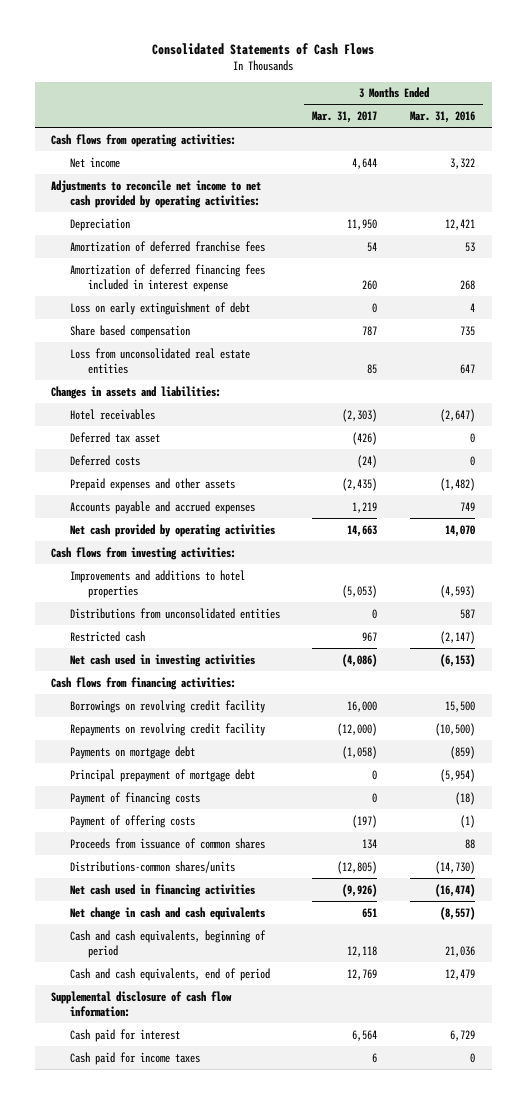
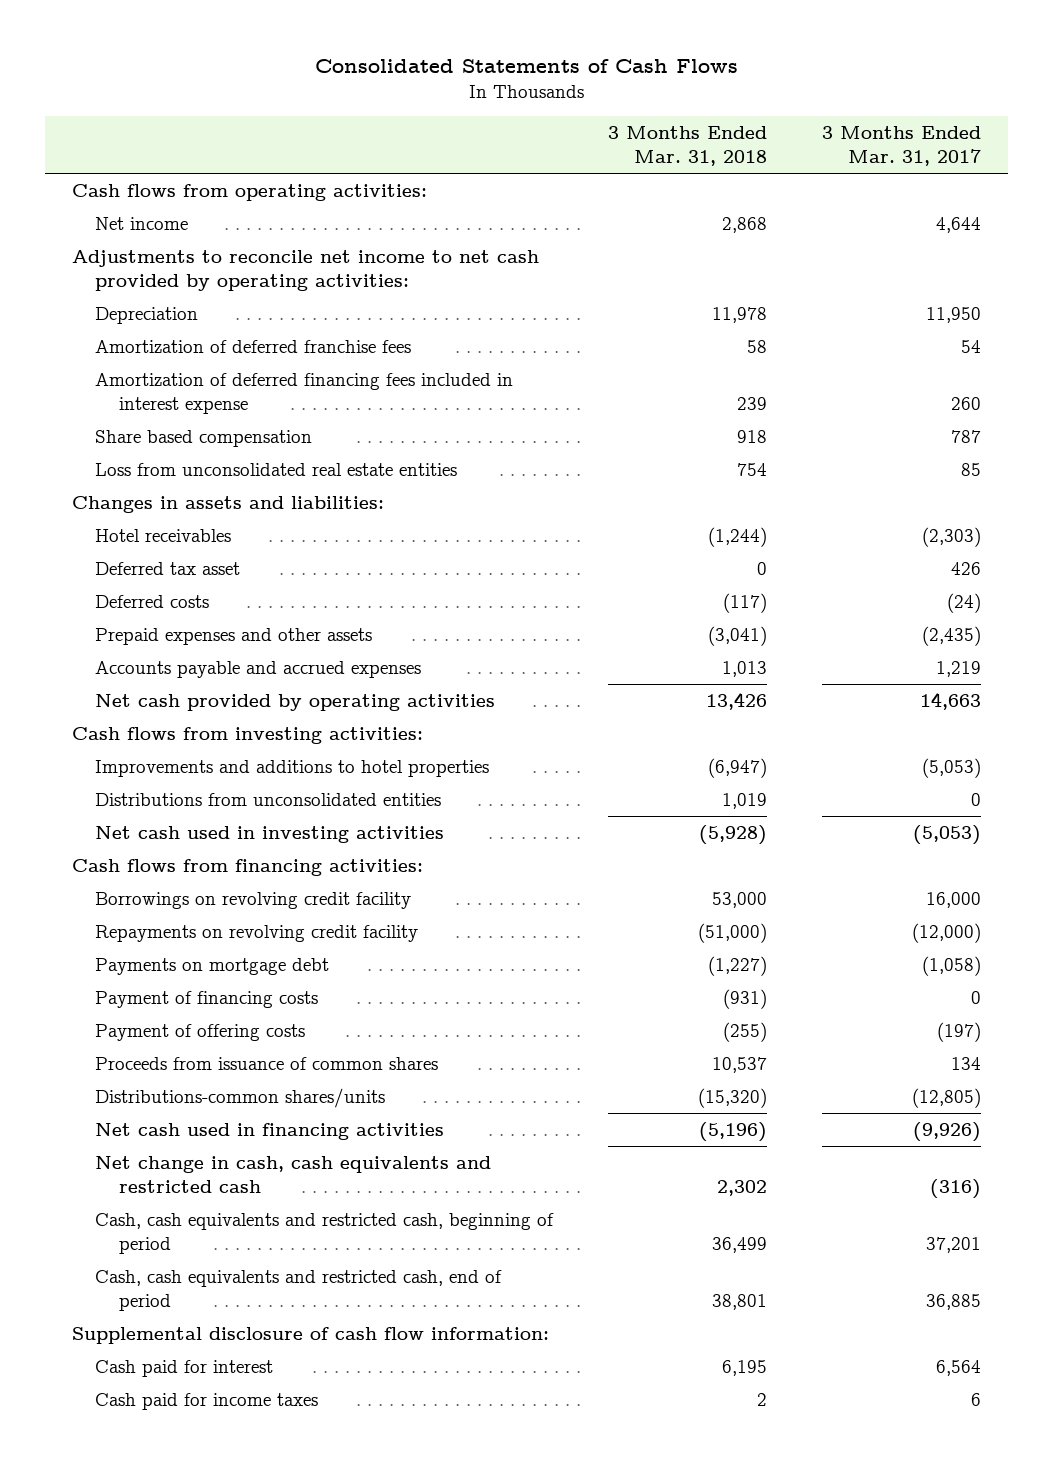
[410,111,476,124] Mar. 31, 2016 -> none
none -> [608,126,768,166] 3 Months Ended Mar. 31, 2018
[69,301,250,315] Loss on early extinguishment of debt -> none
[352,431,378,445] (426) -> [951,562,982,576] 426
[69,630,145,642] Restricted cash -> none
[342,653,378,667] (4,086) -> [913,825,982,846] (5,053)
[69,768,255,782] Principal prepayment of mortgage debt -> none
[69,906,265,920] Net change in cash and cash equivalents -> [95,1156,492,1193] Net change in cash, cash equivalents and restricted cash
[362,907,378,918] 651 -> [930,1178,982,1199] (316)
[69,929,266,959] Cash and cash equivalents, beginning of period -> [95,1213,555,1254] Cash, cash equivalents and restricted cash, beginning of period
[347,946,378,958] 12,118 -> [926,1236,982,1253] 37,201
[69,967,270,981] Cash and cash equivalents, end of period -> [95,1270,503,1311] Cash, cash equivalents and restricted cash, end of period
[347,968,378,980] 12,769 -> [926,1293,982,1310] 36,885

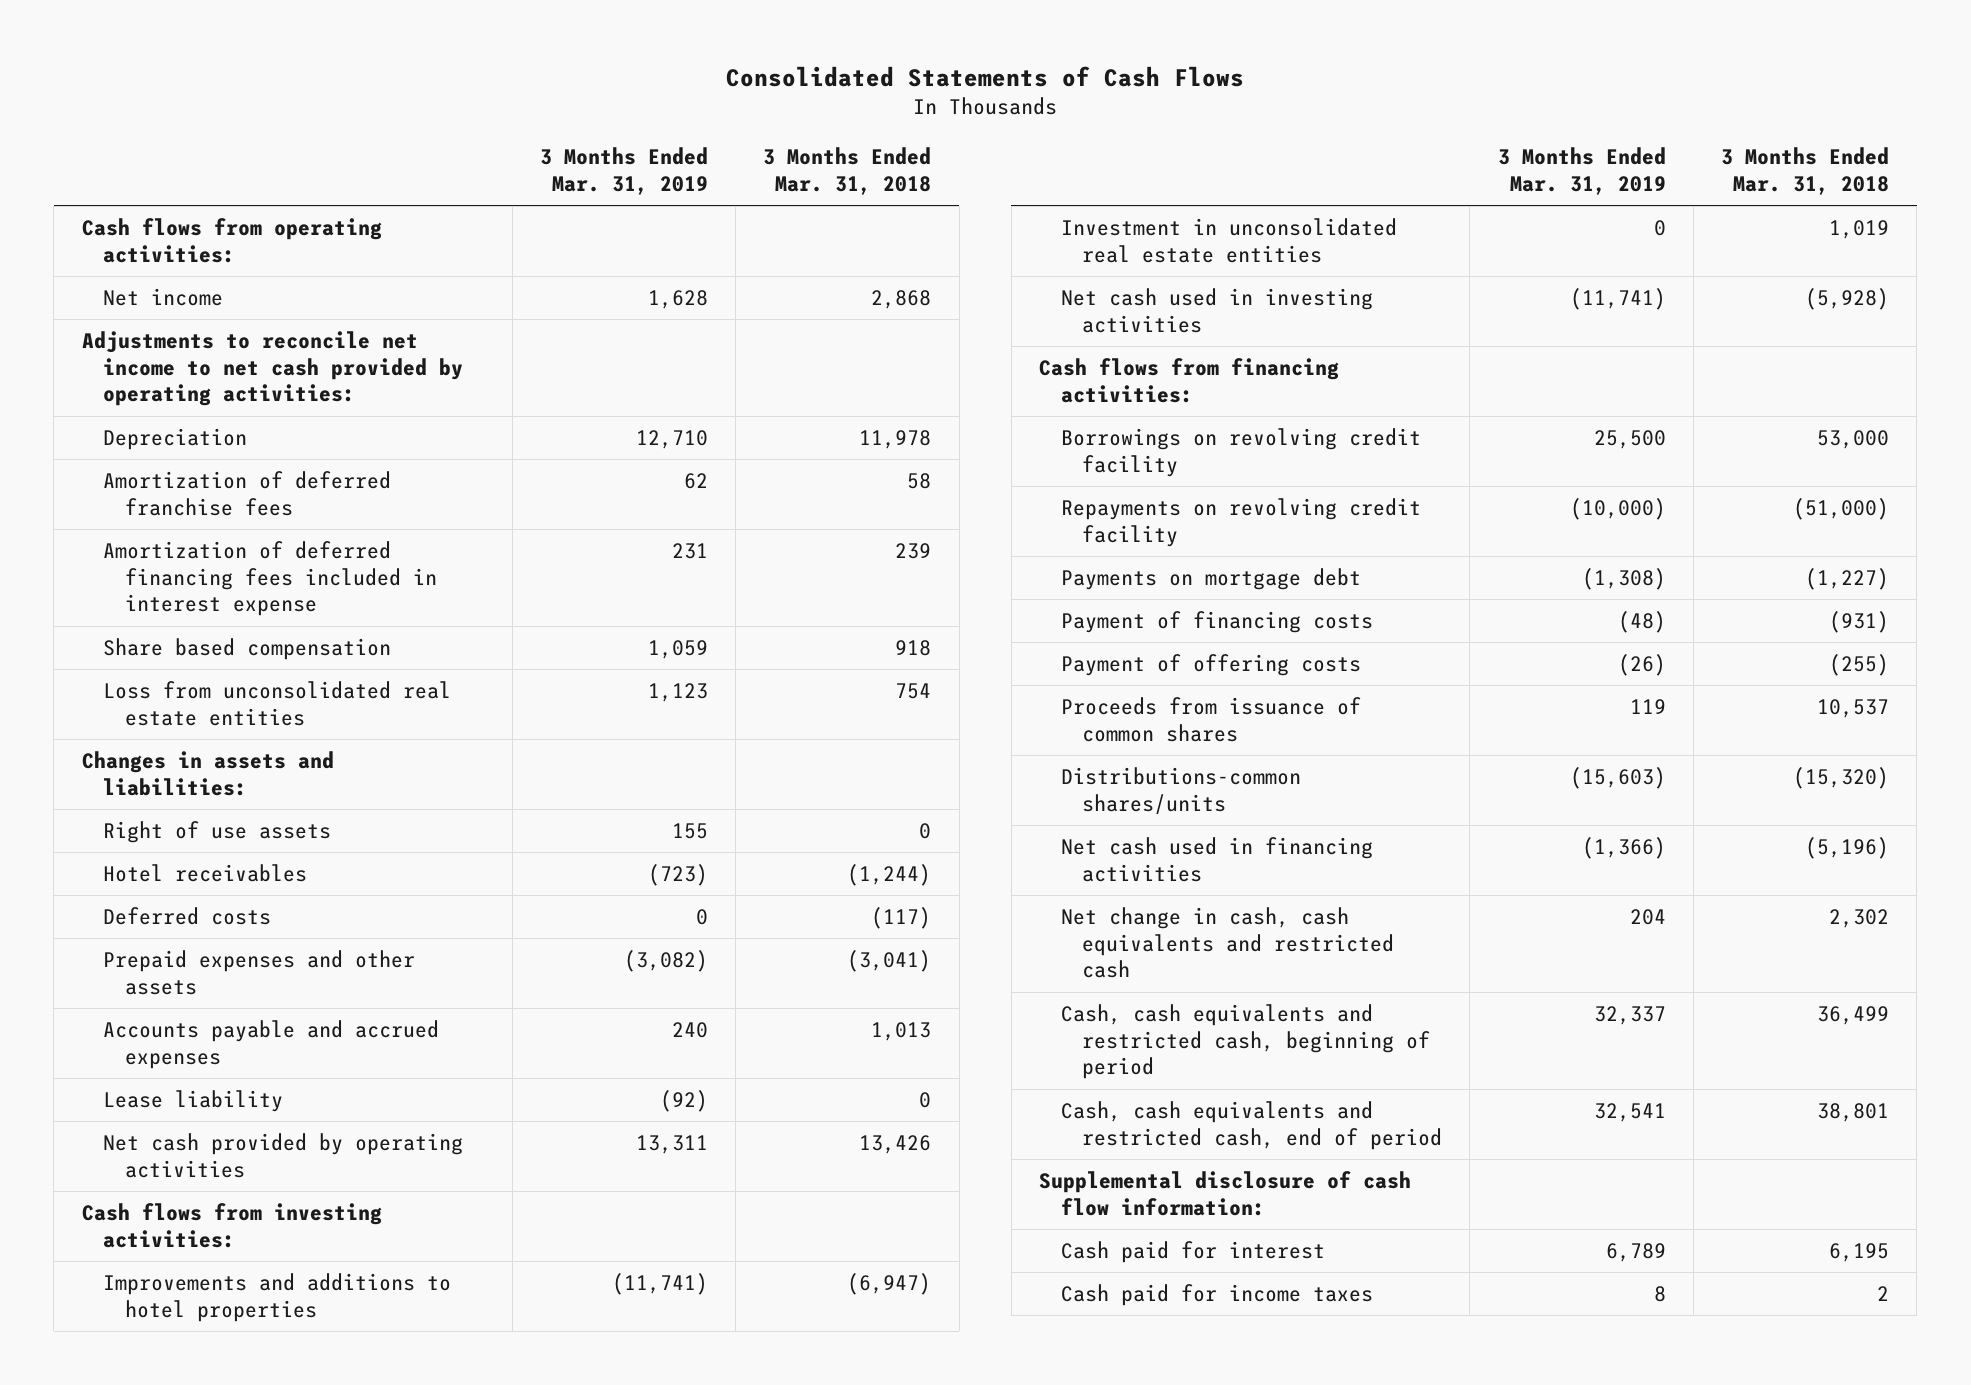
[822,126,982,166] 3 Months Ended Mar. 31, 2017 -> none
none -> [540,147,709,195] 3 Months Ended Mar. 31, 2019
none -> [103,820,332,843] Right of use assets
[95,562,241,576] Deferred tax asset -> none
none -> [103,1089,284,1112] Lease liability
[95,793,442,807] Distributions from unconsolidated entities -> [1060,217,1397,263] Investment in unconsolidated real estate entities

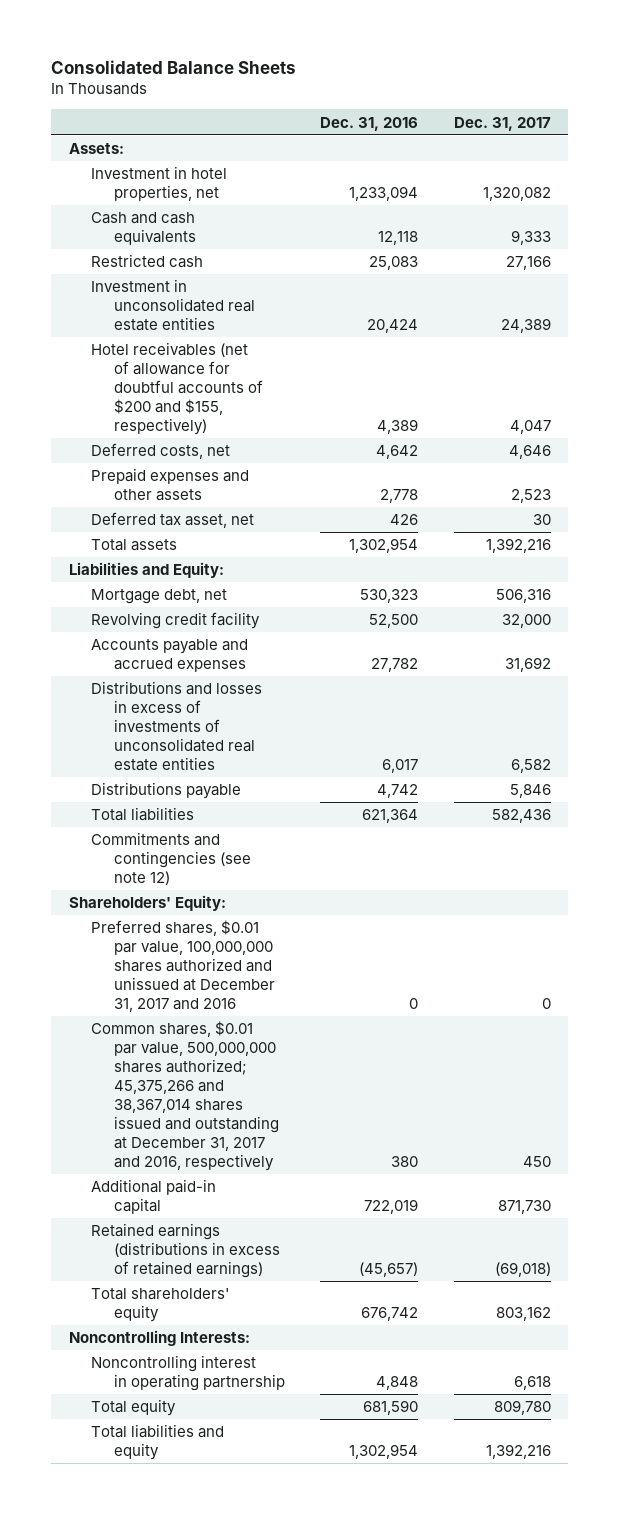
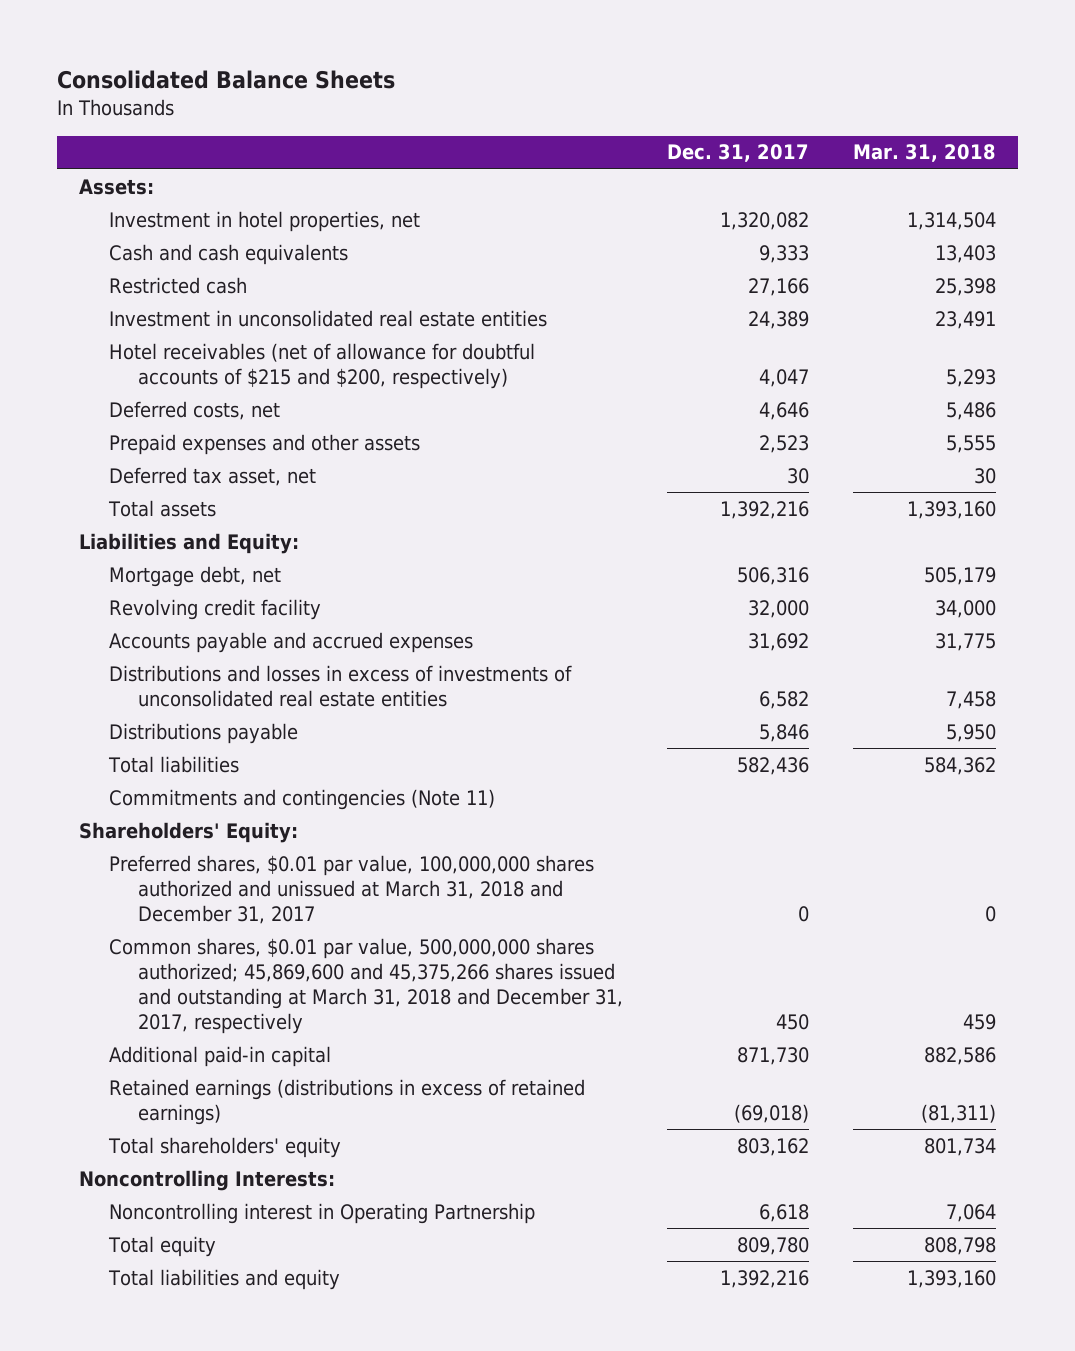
[320,116,419,131] Dec. 31, 2016 -> none
none -> [852,144,996,163] Mar. 31, 2018
[91,342,263,436] Hotel receivables (net of allowance for doubtful accounts of $200 and $155, respectively) -> [108,342,535,389] Hotel receivables (net of allowance for doubtful accounts of $215 and $200, respectively)
[91,832,251,886] Commitments and contingencies (see note 12) -> [108,788,495,810] Commitments and contingencies (Note 11)
[91,920,275,1013] Preferred shares, $0.01 par value, 100,000,000 shares authorized and unissued at December 31, 2017 and 2016 -> [108,854,594,925] Preferred shares, $0.01 par value, 100,000,000 shares authorized and unissued at March 31, 2018 and December 31, 2017
[91,1021,279,1172] Common shares, $0.01 par value, 500,000,000 shares authorized; 45,375,266 and 38,367,014 shares issued and outstanding at December 31, 2017 and 2016, respectively -> [108,937,623,1035] Common shares, $0.01 par value, 500,000,000 shares authorized; 45,869,600 and 45,375,266 shares issued and outstanding at March 31, 2018 and December 31, 2017, respectively
[91,1355,285,1392] Noncontrolling interest in operating partnership -> [108,1202,535,1224] Noncontrolling interest in Operating Partnership

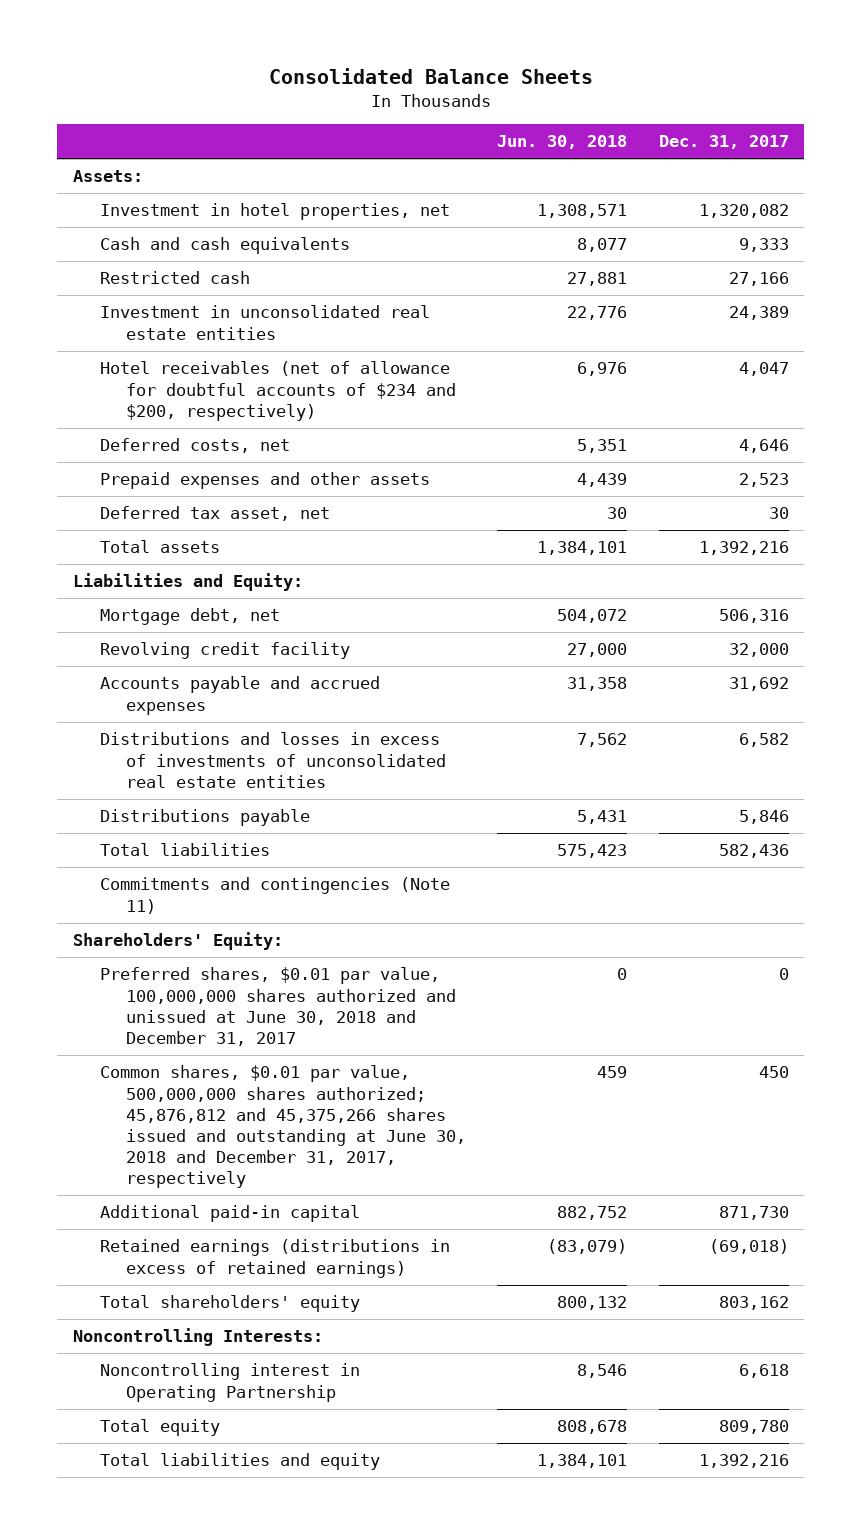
[852,144,996,163] Mar. 31, 2018 -> none
none -> [497,135,628,150] Jun. 30, 2018
[108,342,535,389] Hotel receivables (net of allowance for doubtful accounts of $215 and $200, respectively) -> [99,361,456,421] Hotel receivables (net of allowance for doubtful accounts of $234 and $200, respectively)
[108,854,594,925] Preferred shares, $0.01 par value, 100,000,000 shares authorized and unissued at March 31, 2018 and December 31, 2017 -> [99,967,456,1047] Preferred shares, $0.01 par value, 100,000,000 shares authorized and unissued at June 30, 2018 and December 31, 2017
[108,937,623,1035] Common shares, $0.01 par value, 500,000,000 shares authorized; 45,869,600 and 45,375,266 shares issued and outstanding at March 31, 2018 and December 31, 2017, respectively -> [99,1065,466,1189] Common shares, $0.01 par value, 500,000,000 shares authorized; 45,876,812 and 45,375,266 shares issued and outstanding at June 30, 2018 and December 31, 2017, respectively

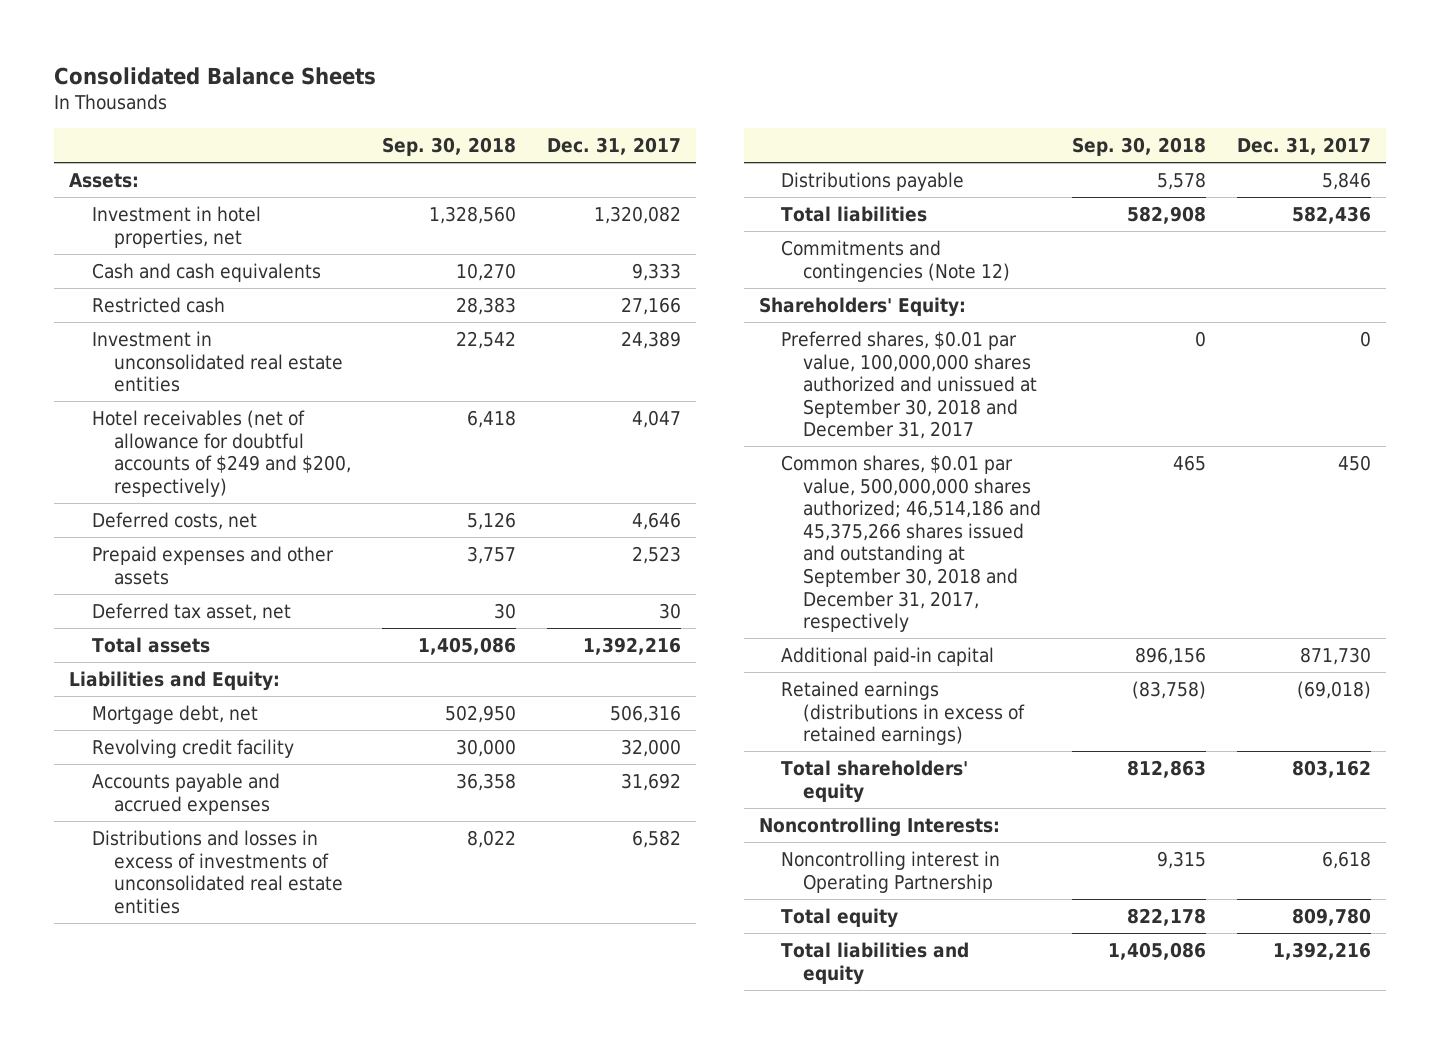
[497,135,628,150] Jun. 30, 2018 -> none
none -> [382,137,517,157] Sep. 30, 2018
[99,361,456,421] Hotel receivables (net of allowance for doubtful accounts of $234 and $200, respectively) -> [91,409,351,497] Hotel receivables (net of allowance for doubtful accounts of $249 and $200, respectively)
[99,877,450,914] Commitments and contingencies (Note 11) -> [781,239,1011,282] Commitments and contingencies (Note 12)
[99,967,456,1047] Preferred shares, $0.01 par value, 100,000,000 shares authorized and unissued at June 30, 2018 and December 31, 2017 -> [781,330,1038,440] Preferred shares, $0.01 par value, 100,000,000 shares authorized and unissued at September 30, 2018 and December 31, 2017
[99,1065,466,1189] Common shares, $0.01 par value, 500,000,000 shares authorized; 45,876,812 and 45,375,266 shares issued and outstanding at June 30, 2018 and December 31, 2017, respectively -> [781,454,1042,633] Common shares, $0.01 par value, 500,000,000 shares authorized; 46,514,186 and 45,375,266 shares issued and outstanding at September 30, 2018 and December 31, 2017, respectively

